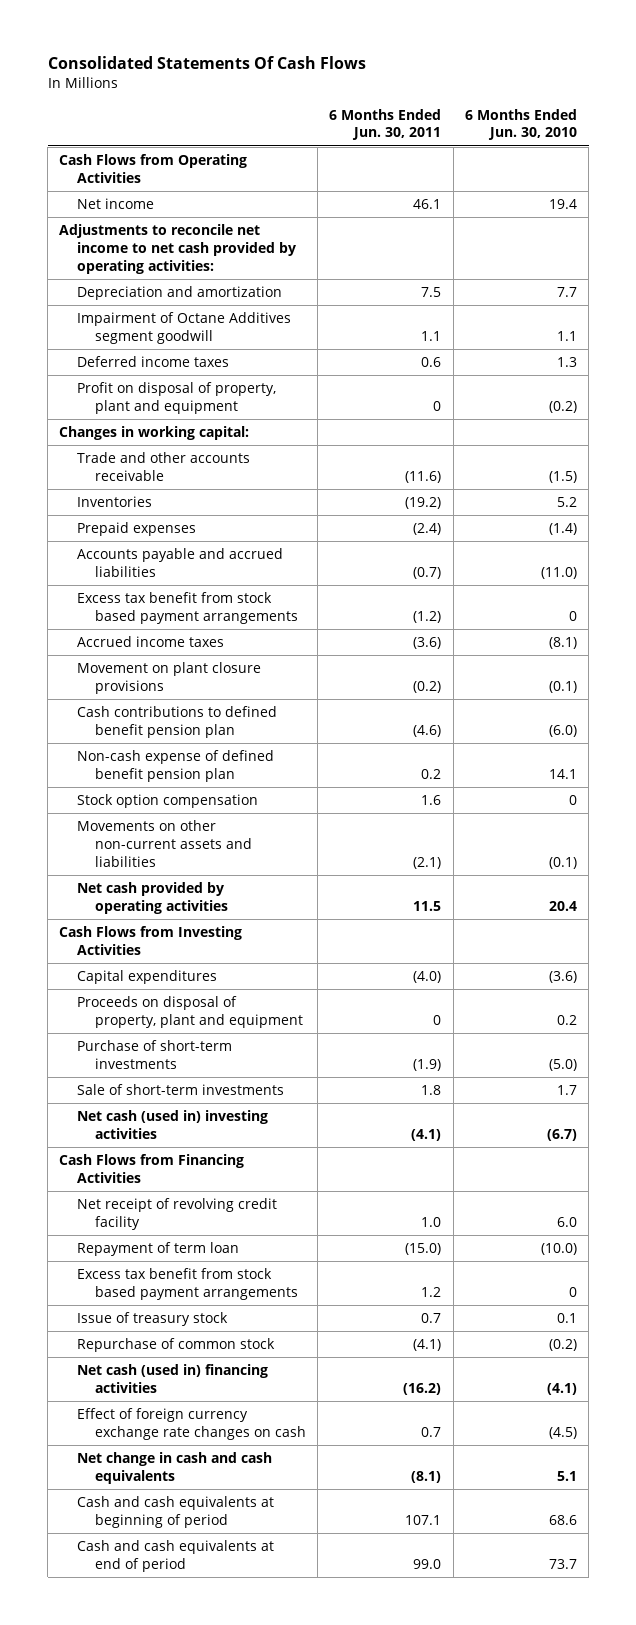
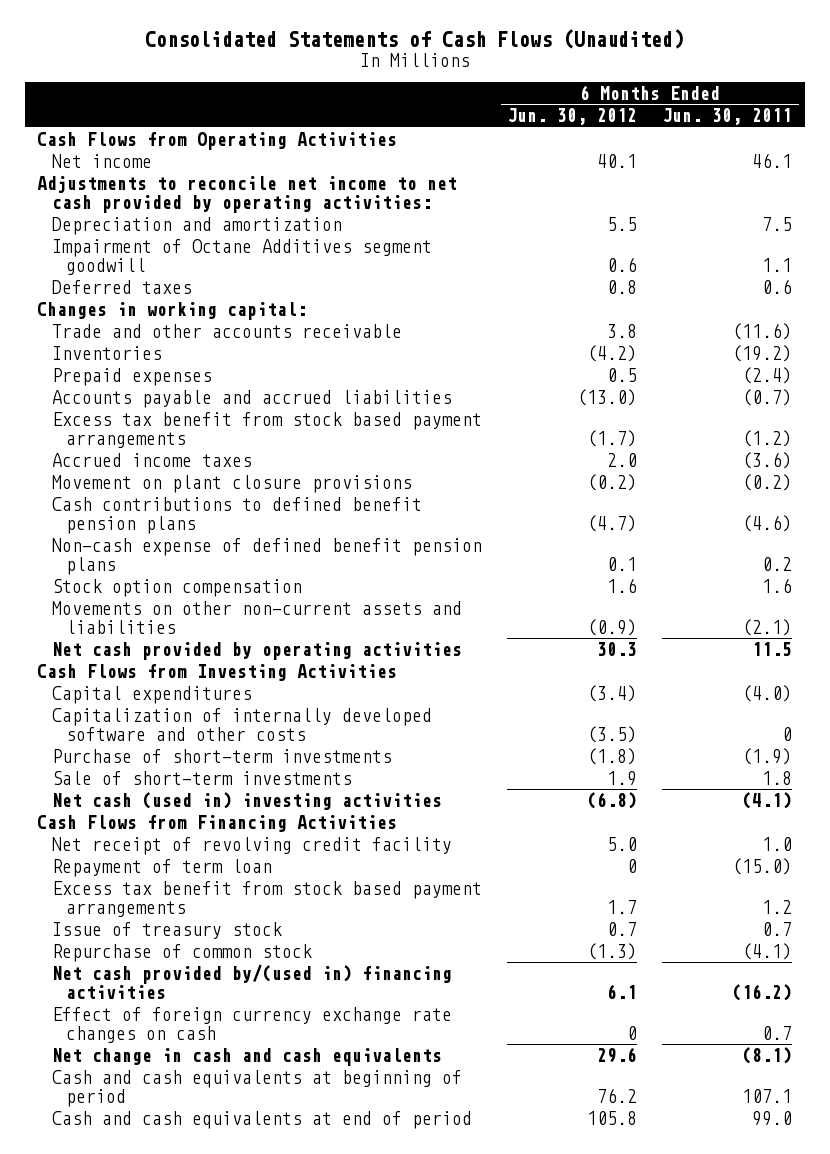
[47,56,366,70] Consolidated Statements Of Cash Flows -> [144,29,684,50] Consolidated Statements of Cash Flows (Unaudited)
[464,108,577,141] 6 Months Ended Jun. 30, 2010 -> none
none -> [506,108,637,126] Jun. 30, 2012
[77,381,277,414] Profit on disposal of property, plant and equipment -> none
[77,355,230,367] Deferred income taxes -> [51,279,192,294] Deferred taxes
[77,705,278,738] Cash contributions to defined benefit pension plan -> [51,496,422,534] Cash contributions to defined benefit pension plans
[77,749,275,782] Non-cash expense of defined benefit pension plan -> [51,537,482,575] Non-cash expense of defined benefit pension plans
[77,995,304,1028] Proceeds on disposal of property, plant and equipment -> none
none -> [51,707,432,741] Capitalization of internally developed software and other costs
[77,1363,269,1393] Net cash (used in) financing activities -> [51,963,452,999] Net cash provided by/(used in) financing activities

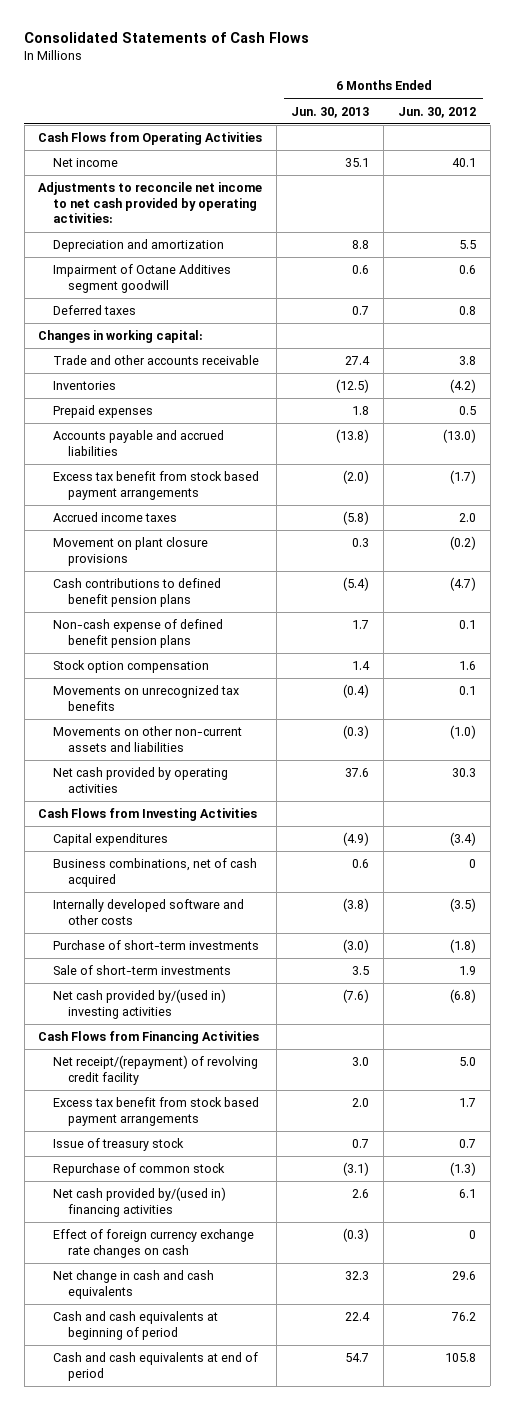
[144,29,684,50] Consolidated Statements of Cash Flows (Unaudited) -> [24,32,310,44] Consolidated Statements of Cash Flows
[662,108,793,126] Jun. 30, 2011 -> none
none -> [291,106,370,118] Jun. 30, 2013
none -> [53,685,240,711] Movements on unrecognized tax benefits
[586,618,637,636] (0.9) -> [450,725,477,740] (1.0)
none -> [53,858,258,887] Business combinations, net of cash acquired
[51,707,432,741] Capitalization of internally developed software and other costs -> [53,899,245,925] Internally developed software and other costs
[51,791,442,810] Net cash (used in) investing activities -> [53,989,227,1019] Net cash provided by/(used in) investing activities
[51,858,272,877] Repayment of term loan -> none
[51,836,452,855] Net receipt of revolving credit facility -> [53,1055,259,1085] Net receipt/(repayment) of revolving credit facility

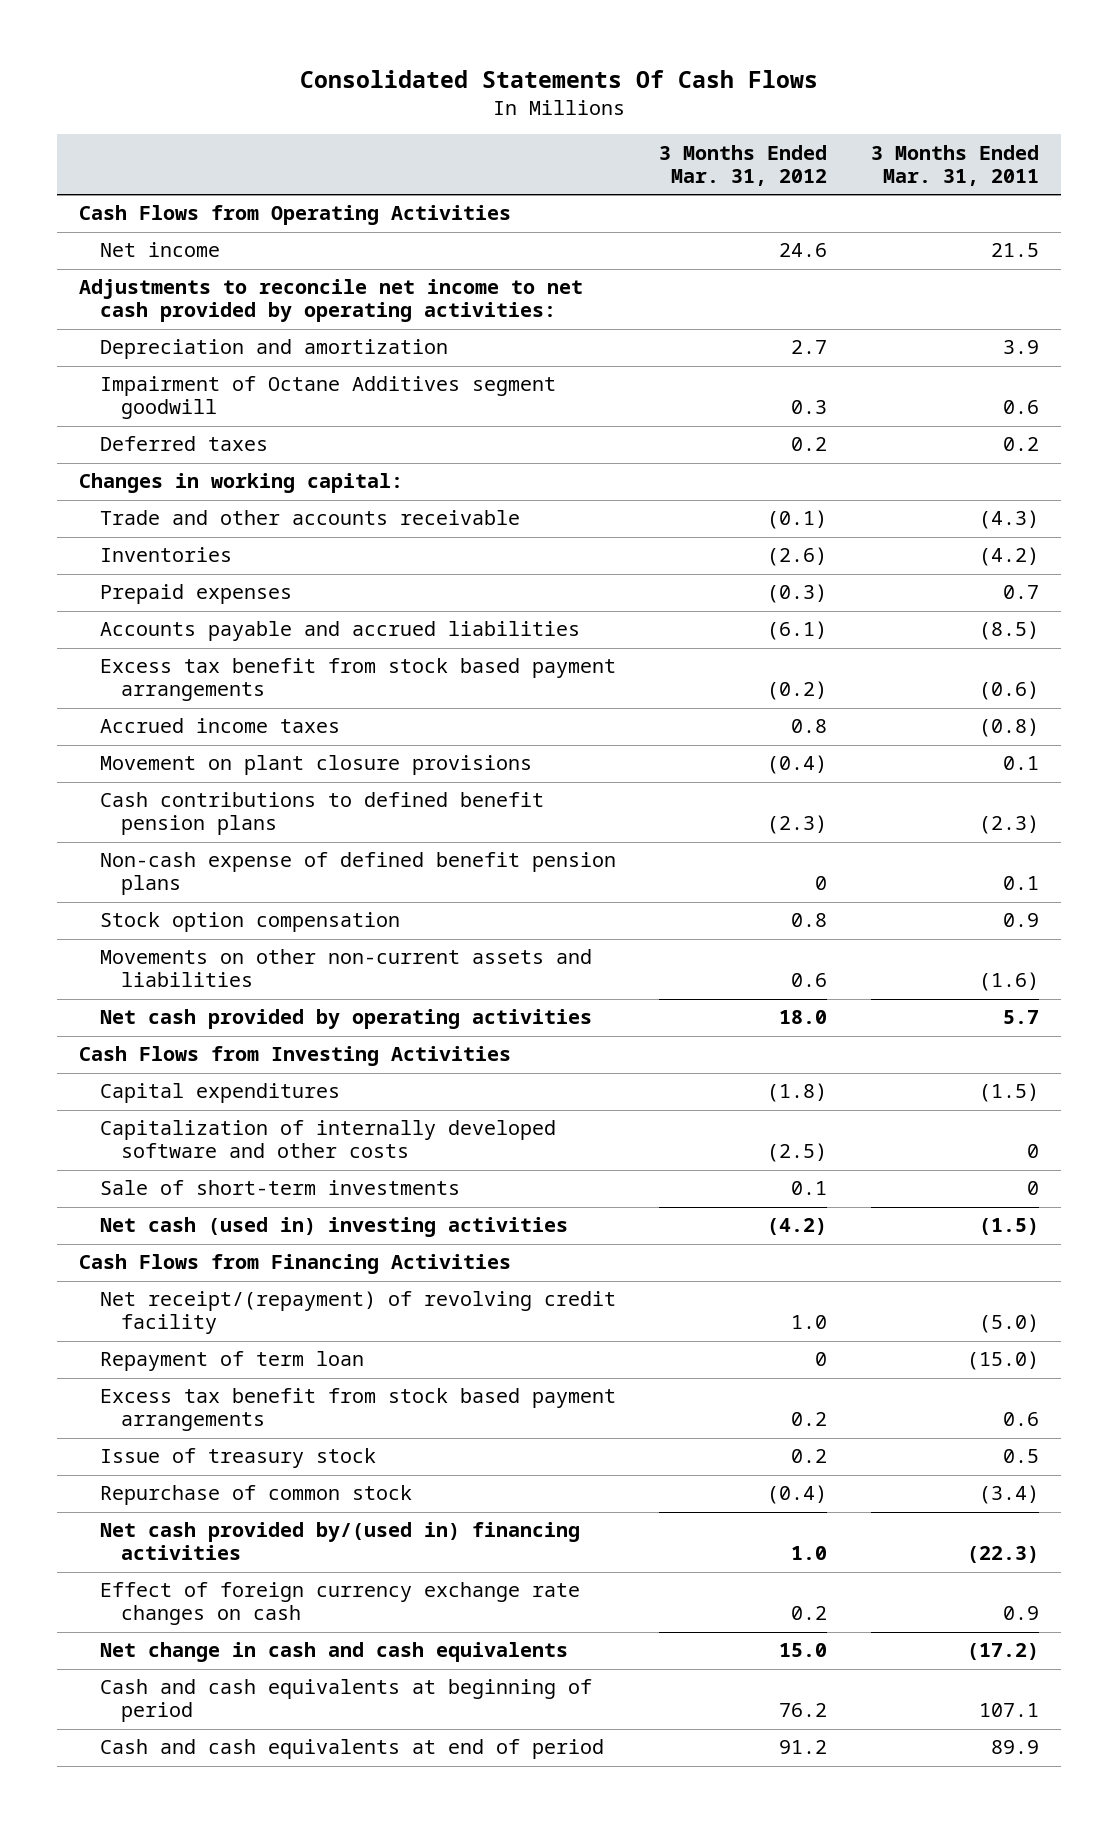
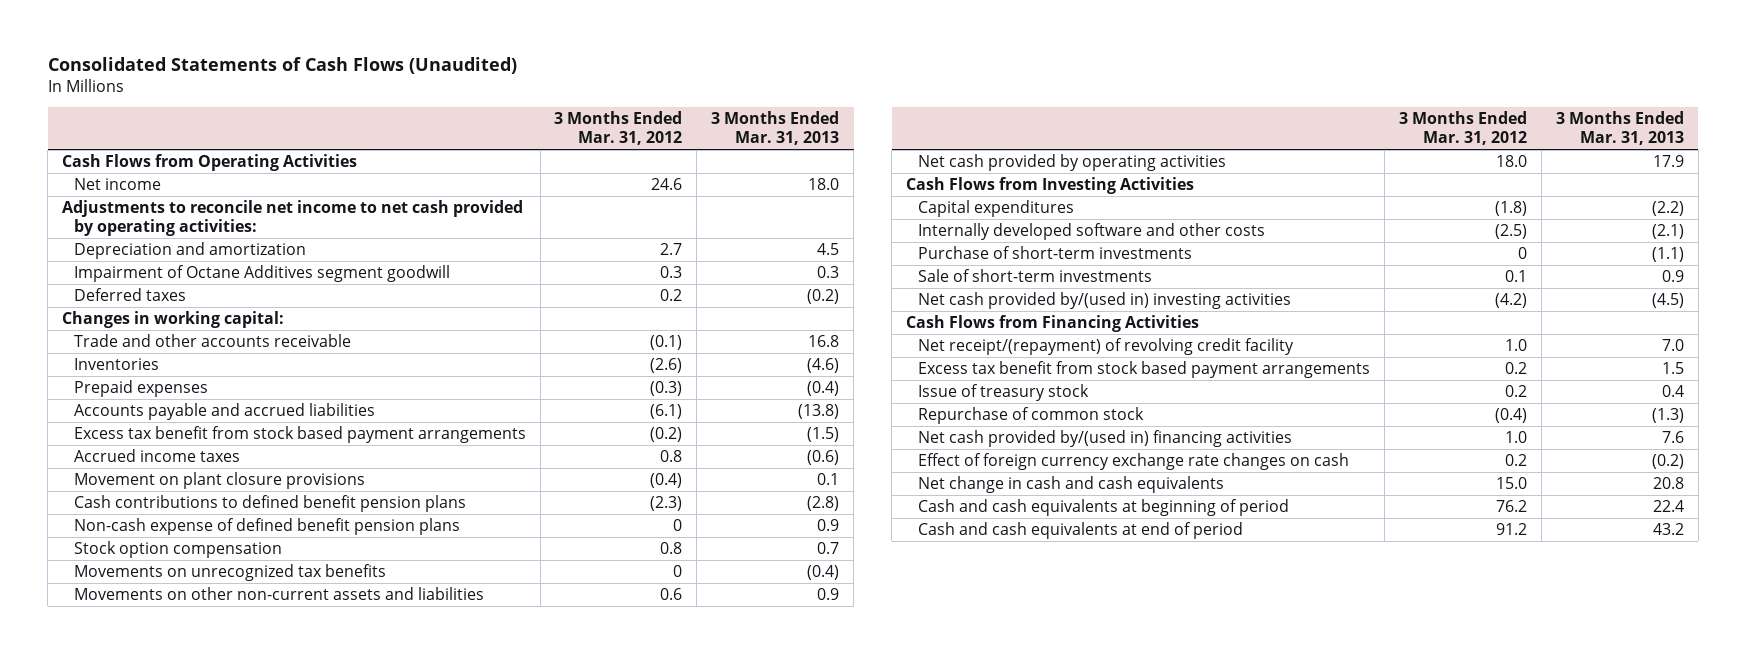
[299,69,818,88] Consolidated Statements Of Cash Flows -> [47,57,517,75] Consolidated Statements of Cash Flows (Unaudited)
[871,144,1040,186] 3 Months Ended Mar. 31, 2011 -> none
none -> [711,111,840,146] 3 Months Ended Mar. 31, 2013
none -> [73,563,386,581] Movements on unrecognized tax benefits
[99,1120,556,1159] Capitalization of internally developed software and other costs -> [917,222,1265,240] Internally developed software and other costs
none -> [917,245,1192,259] Purchase of short-term investments
[99,1217,568,1238] Net cash (used in) investing activities -> [917,291,1291,309] Net cash provided by/(used in) investing activities
[99,1351,364,1372] Repayment of term loan -> none

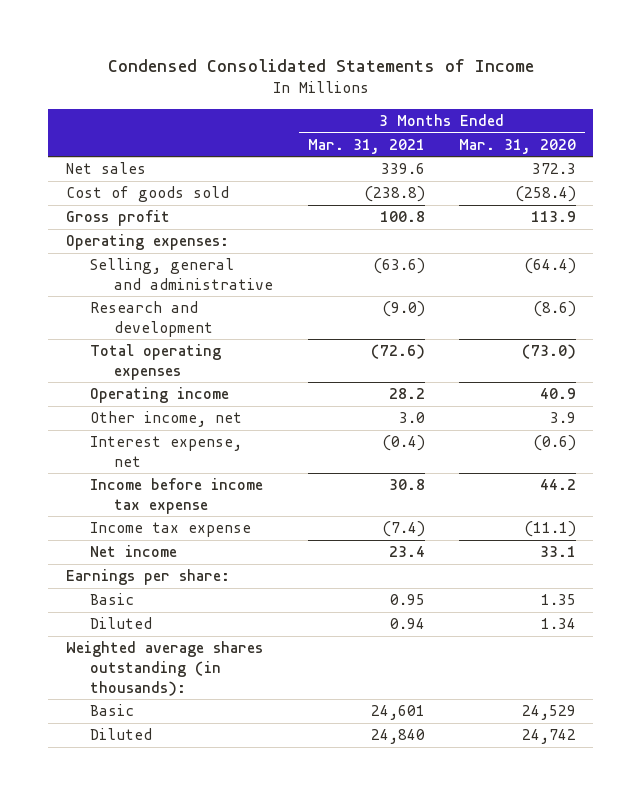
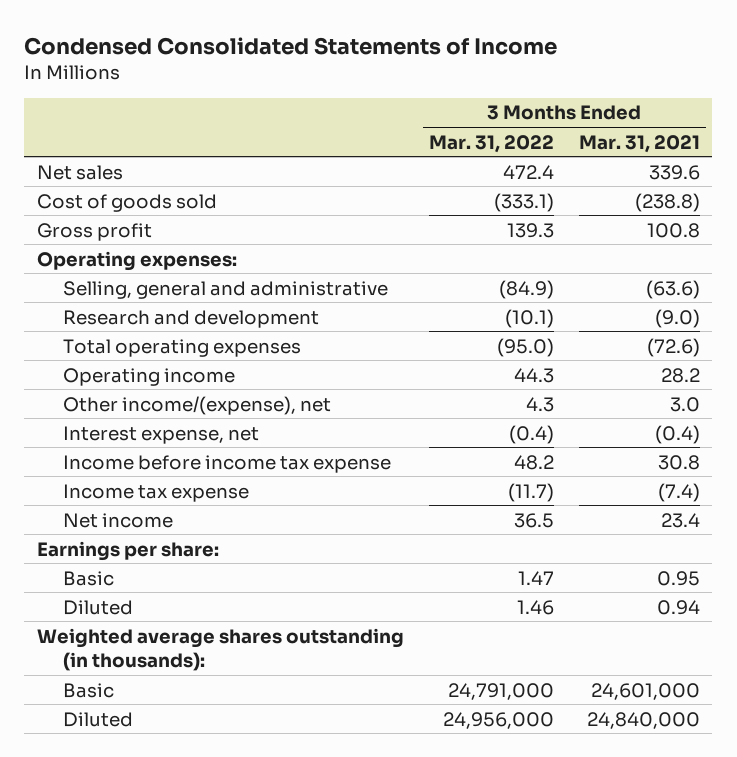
[459,138,577,154] Mar. 31, 2020 -> none
none -> [428,134,554,153] Mar. 31, 2022
[90,411,243,428] Other income, net -> [62,395,331,415] Other income/(expense), net
[370,705,425,721] 24,601 -> [590,682,700,700] 24,601,000
[370,729,425,745] 24,840 -> [586,711,700,729] 24,840,000

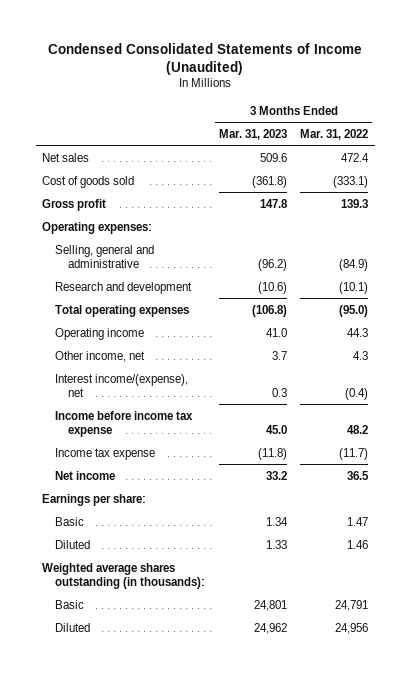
[24,36,558,55] Condensed Consolidated Statements of Income -> [48,42,363,75] Condensed Consolidated Statements of Income (Unaudited)
[578,134,700,153] Mar. 31, 2021 -> none
none -> [218,128,287,140] Mar. 31, 2023
[62,395,331,415] Other income/(expense), net -> [55,350,146,362] Other income, net
[62,425,259,444] Interest expense, net -> [55,373,189,397] Interest income/(expense), net
[447,682,554,700] 24,791,000 -> [335,599,369,611] 24,791
[442,711,554,729] 24,956,000 -> [335,622,369,634] 24,956

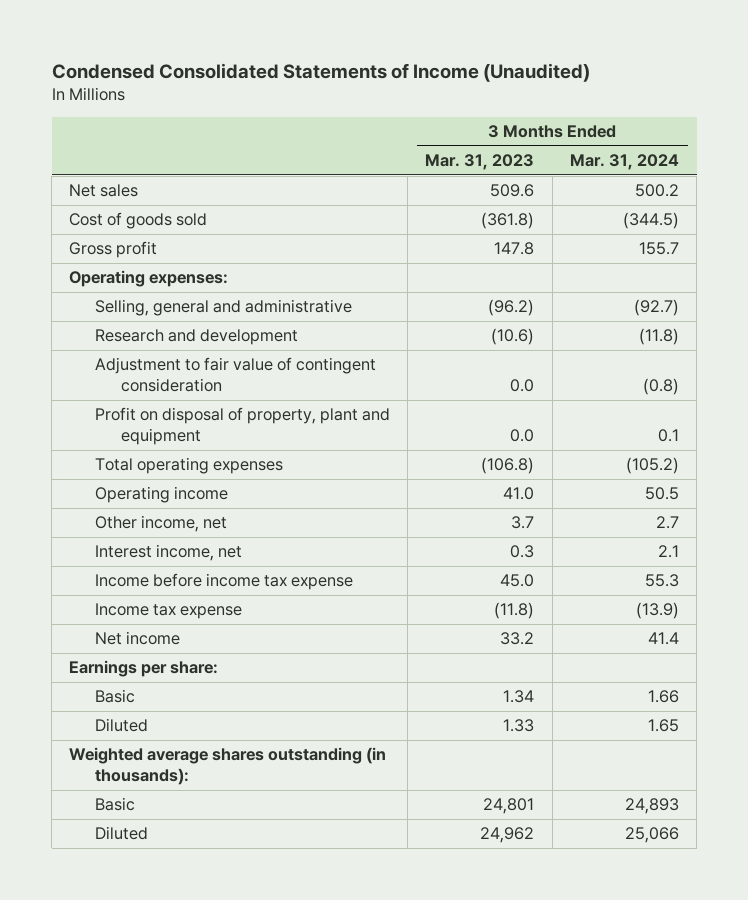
[300,128,369,140] Mar. 31, 2022 -> none
none -> [569,154,679,171] Mar. 31, 2024
none -> [95,357,377,393] Adjustment to fair value of contingent consideration
none -> [95,407,391,446] Profit on disposal of property, plant and equipment
[55,373,189,397] Interest income/(expense), net -> [95,544,243,562] Interest income, net

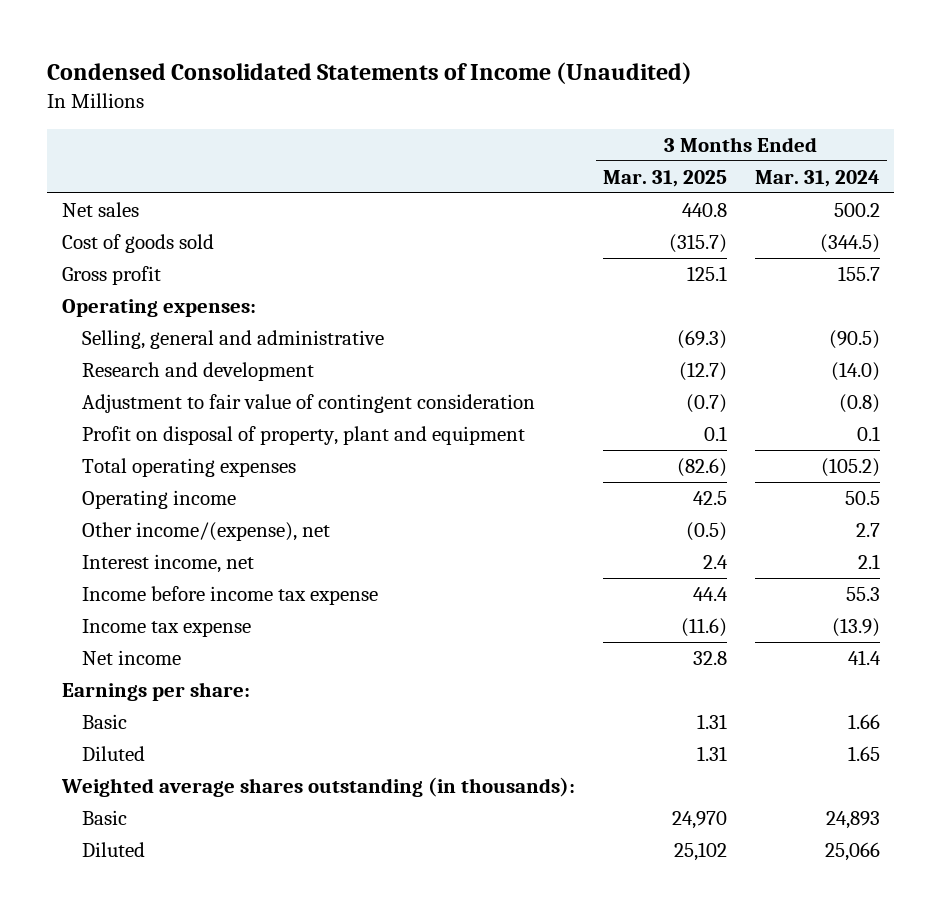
[425,154,535,171] Mar. 31, 2023 -> none
none -> [602,169,727,187] Mar. 31, 2025
[633,299,679,317] (92.7) -> [829,330,881,350] (90.5)
[638,328,679,346] (11.8) -> [831,362,881,382] (14.0)
[95,515,228,533] Other income, net -> [81,522,330,542] Other income/(expense), net

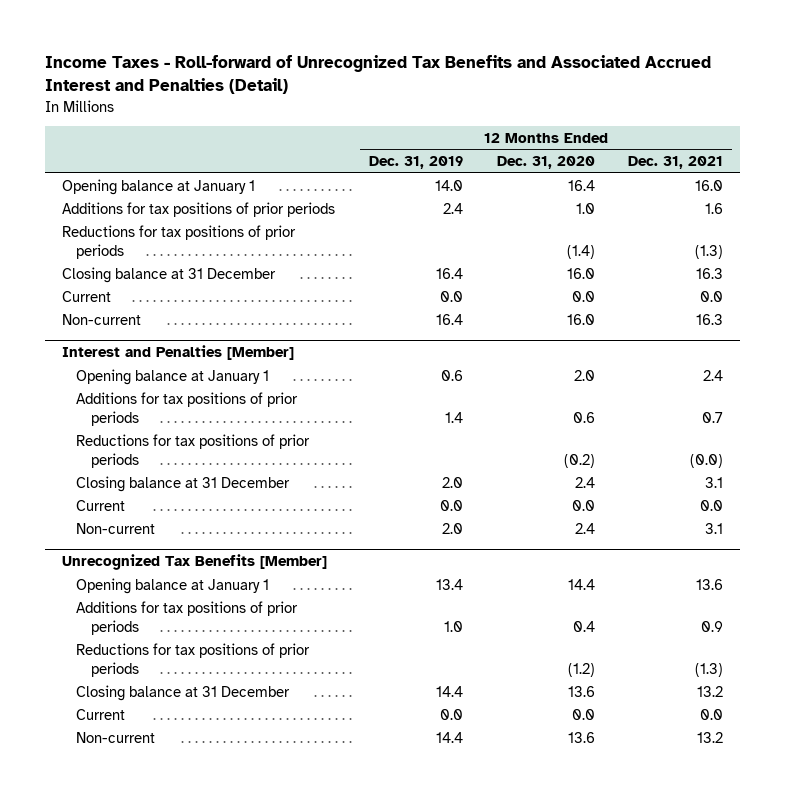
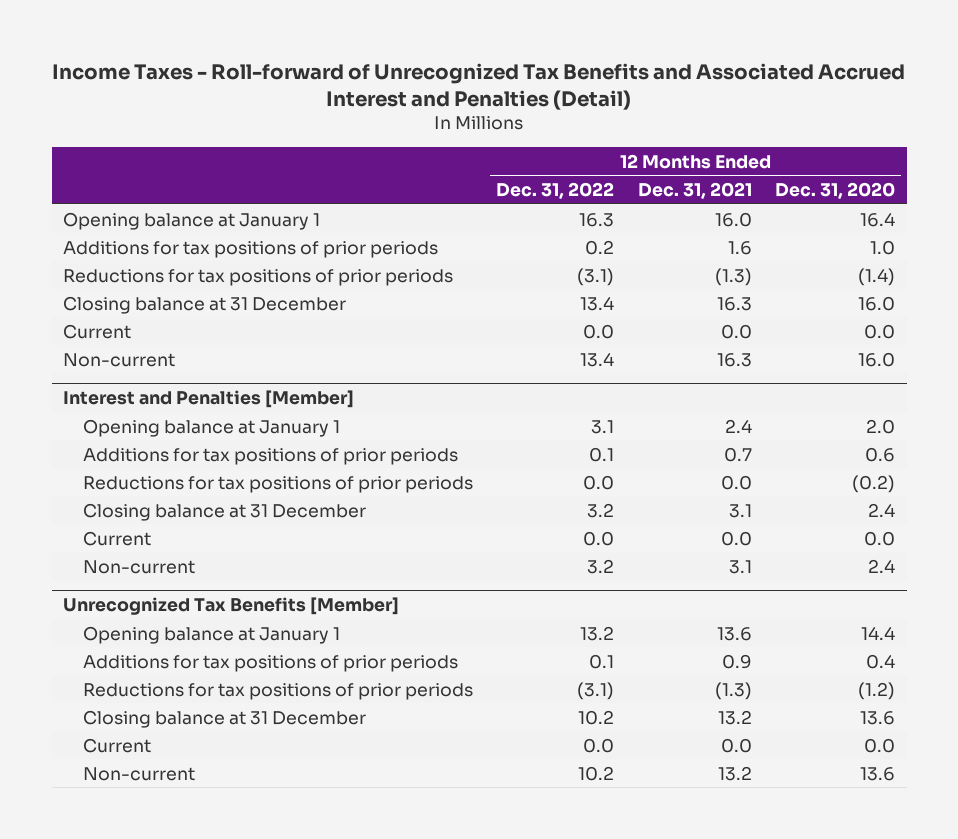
[368,156,463,170] Dec. 31, 2019 -> none
none -> [496,181,615,199] Dec. 31, 2022
[690,453,724,468] (0.0) -> [720,474,752,490] 0.0

